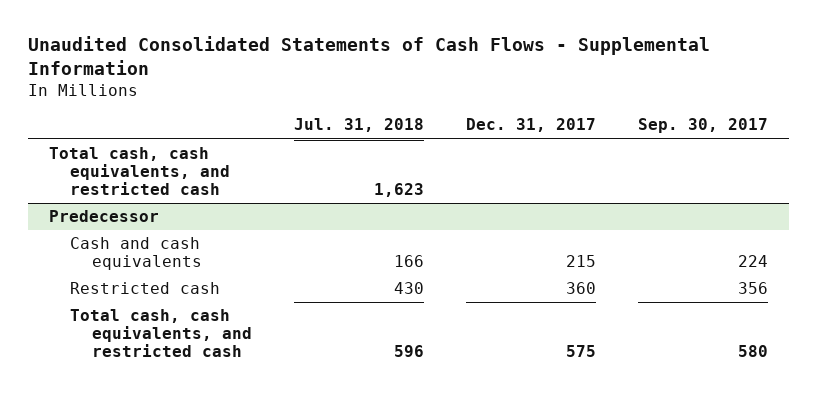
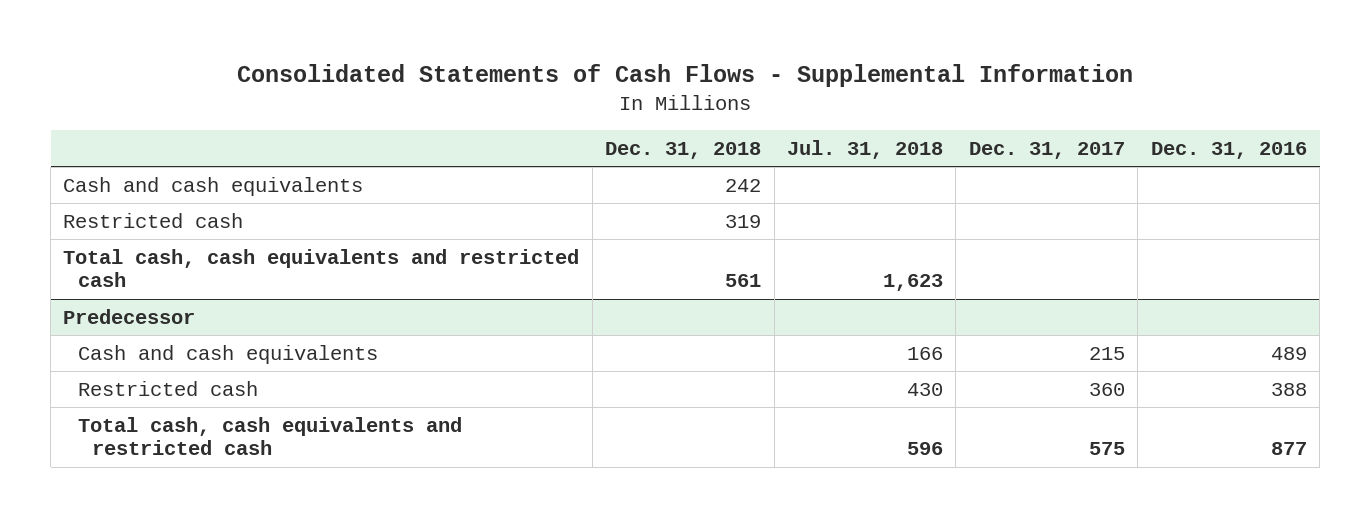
[27,36,710,76] Unaudited Consolidated Statements of Cash Flows - Supplemental Information -> [237,64,1134,88] Consolidated Statements of Cash Flows - Supplemental Information
[638,118,769,134] Sep. 30, 2017 -> none
none -> [605,142,762,160] Dec. 31, 2018
none -> [1150,142,1307,160] Dec. 31, 2016
none -> [63,176,364,196] Cash and cash equivalents
none -> [63,212,244,228] Restricted cash
[48,147,231,195] Total cash, cash equivalents, and restricted cash -> [63,248,580,288] Total cash, cash equivalents and restricted cash
[70,309,252,357] Total cash, cash equivalents, and restricted cash -> [77,416,462,456] Total cash, cash equivalents and restricted cash

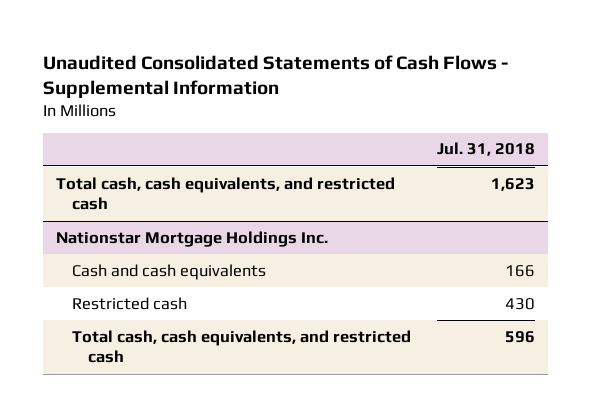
[237,64,1134,88] Consolidated Statements of Cash Flows - Supplemental Information -> [43,54,509,99] Unaudited Consolidated Statements of Cash Flows - Supplemental Information
[605,142,762,160] Dec. 31, 2018 -> none
[968,142,1125,160] Dec. 31, 2017 -> none
[1150,142,1307,160] Dec. 31, 2016 -> none
[63,176,364,196] Cash and cash equivalents -> none
[63,212,244,228] Restricted cash -> none
[63,308,196,324] Predecessor -> none
[63,248,580,288] Total cash, cash equivalents and restricted cash -> [56,176,396,211] Total cash, cash equivalents, and restricted cash
none -> [56,230,329,247] Nationstar Mortgage Holdings Inc.
[77,416,462,456] Total cash, cash equivalents and restricted cash -> [71,329,411,364] Total cash, cash equivalents, and restricted cash

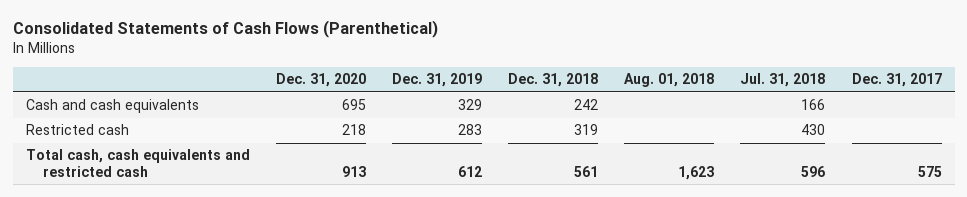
[43,54,509,99] Unaudited Consolidated Statements of Cash Flows - Supplemental Information -> [12,20,438,39] Consolidated Statements of Cash Flows (Parenthetical)
none -> [275,73,366,88] Dec. 31, 2020
none -> [392,73,483,88] Dec. 31, 2019
none -> [508,73,599,88] Dec. 31, 2018
none -> [624,73,715,88] Aug. 01, 2018
none -> [851,73,942,88] Dec. 31, 2017
[56,176,396,211] Total cash, cash equivalents, and restricted cash -> none
[56,230,329,247] Nationstar Mortgage Holdings Inc. -> none
[71,329,411,364] Total cash, cash equivalents, and restricted cash -> [25,149,250,177] Total cash, cash equivalents and restricted cash

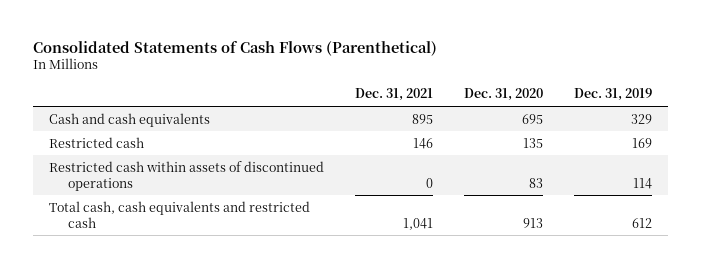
[508,73,599,88] Dec. 31, 2018 -> none
[624,73,715,88] Aug. 01, 2018 -> none
[740,73,826,88] Jul. 31, 2018 -> none
[851,73,942,88] Dec. 31, 2017 -> none
none -> [354,88,433,102] Dec. 31, 2021
[341,124,366,136] 218 -> [522,137,543,148] 135
[458,124,483,136] 283 -> [632,137,653,148] 169
none -> [48,160,324,191] Restricted cash within assets of discontinued operations

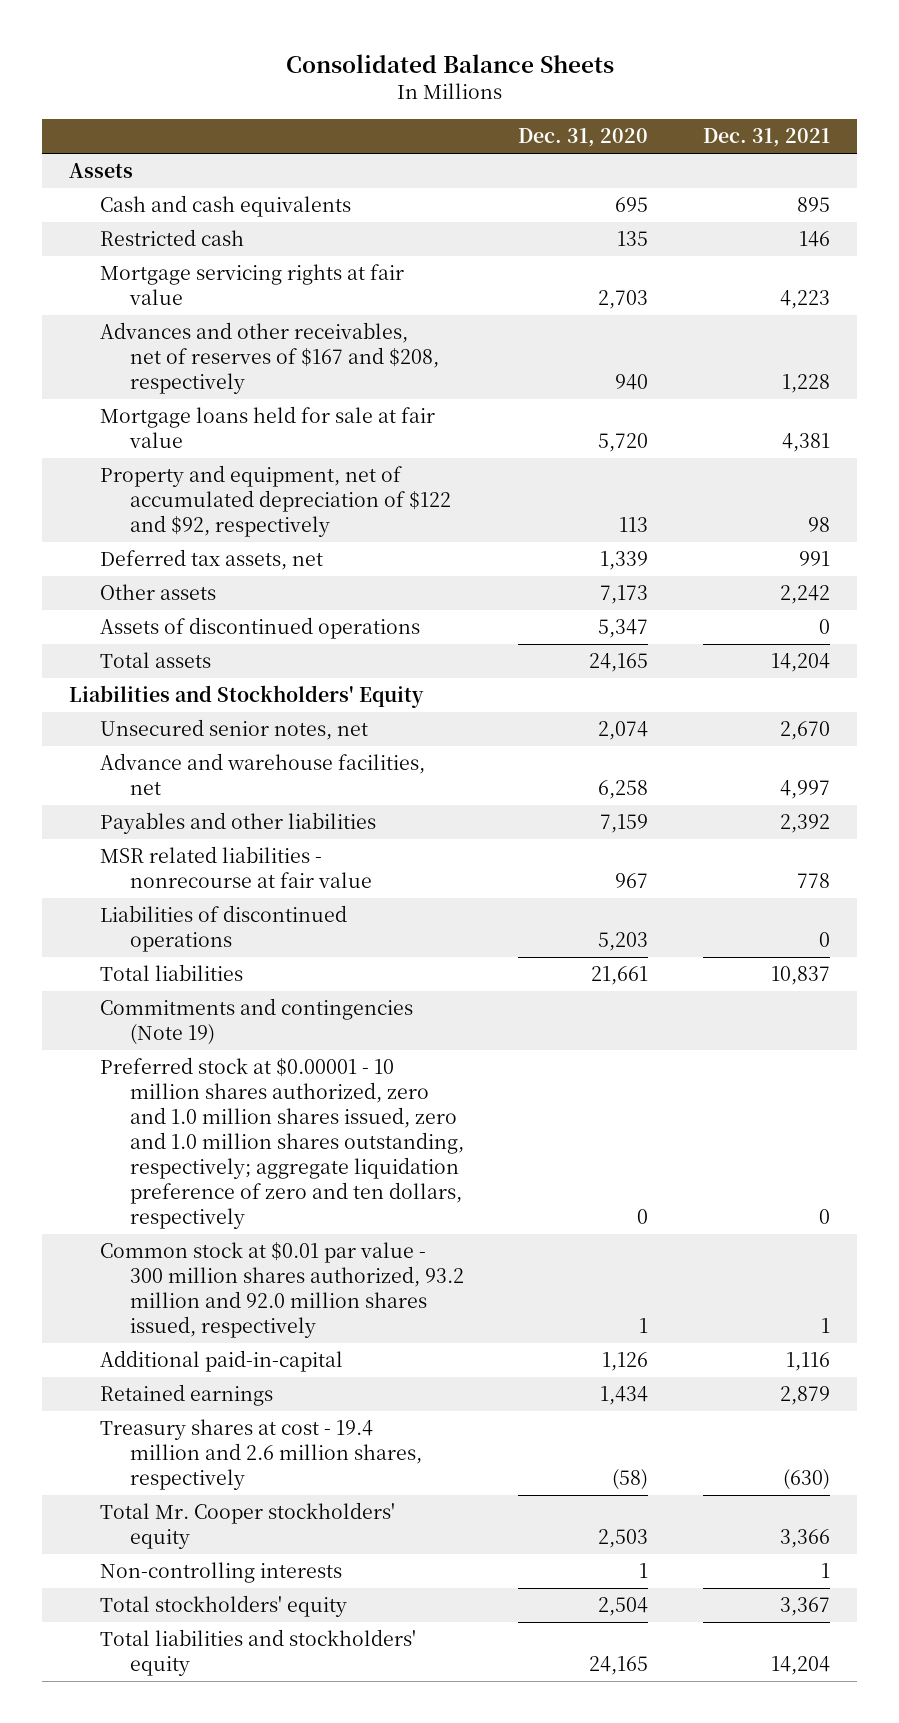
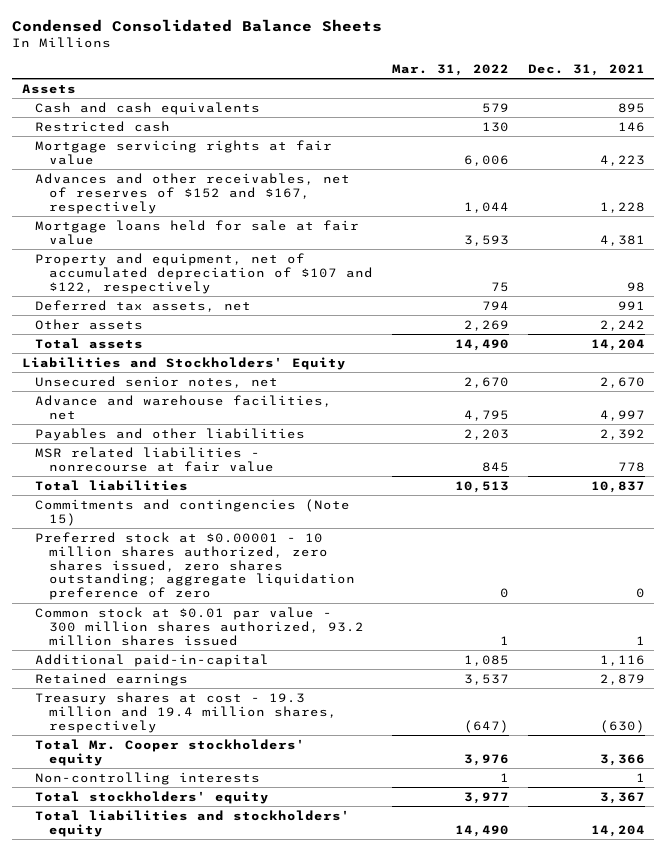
[285,53,614,73] Consolidated Balance Sheets -> [12,18,383,32] Condensed Consolidated Balance Sheets
[518,128,649,148] Dec. 31, 2020 -> none
none -> [391,63,509,76] Mar. 31, 2022
[99,322,439,395] Advances and other receivables, net of reserves of $167 and $208, respectively -> [35,172,351,214] Advances and other receivables, net of reserves of $152 and $167, respectively
[99,465,451,538] Property and equipment, net of accumulated depreciation of $122 and $92, respectively -> [35,252,374,294] Property and equipment, net of accumulated depreciation of $107 and $122, respectively
[99,617,420,640] Assets of discontinued operations -> none
[99,905,347,953] Liabilities of discontinued operations -> none
[99,998,413,1046] Commitments and contingencies (Note 19) -> [35,498,351,526] Commitments and contingencies (Note 15)
[99,1057,464,1229] Preferred stock at $0.00001 - 10 million shares authorized, zero and 1.0 million shares issued, zero and 1.0 million shares outstanding, respectively; aggregate liquidation preference of zero and ten dollars, respectively -> [35,531,356,601] Preferred stock at $0.00001 - 10 million shares authorized, zero shares issued, zero shares outstanding; aggregate liquidation preference of zero
[99,1242,464,1339] Common stock at $0.01 par value - 300 million shares authorized, 93.2 million and 92.0 million shares issued, respectively -> [35,606,365,646] Common stock at $0.01 par value - 300 million shares authorized, 93.2 million shares issued
[99,1419,422,1491] Treasury shares at cost - 19.4 million and 2.6 million shares, respectively -> [35,691,338,733] Treasury shares at cost - 19.3 million and 19.4 million shares, respectively

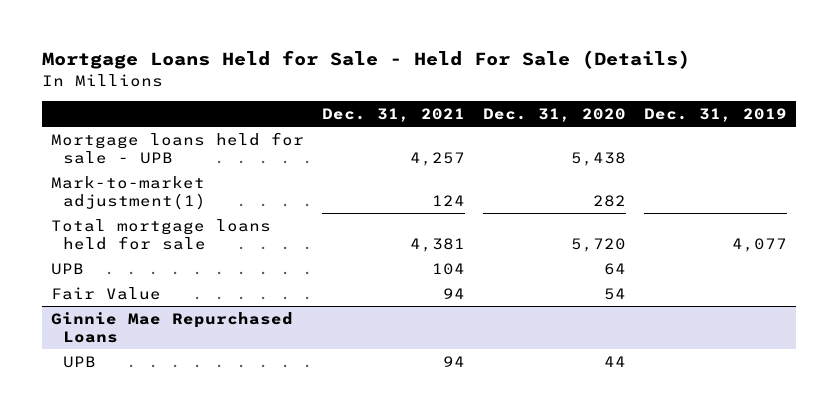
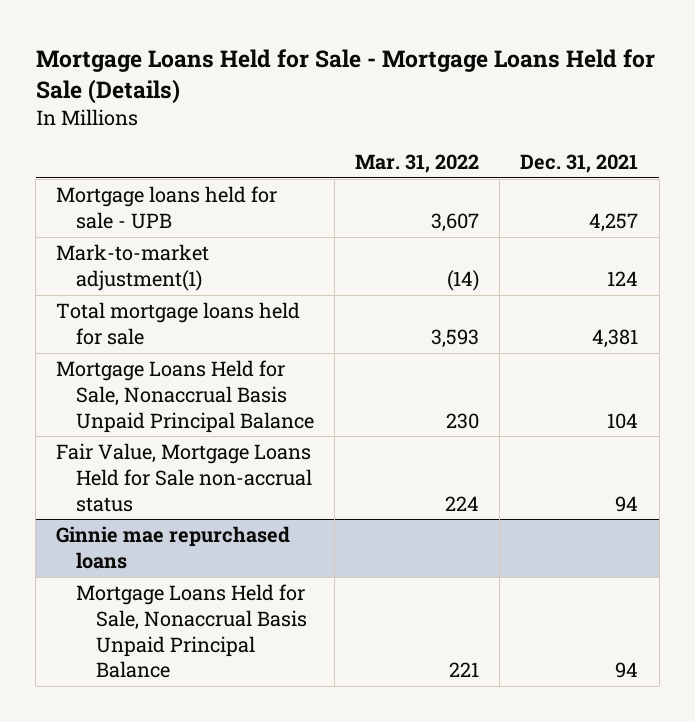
[41,50,690,70] Mortgage Loans Held for Sale - Held For Sale (Details) -> [35,48,655,105] Mortgage Loans Held for Sale - Mortgage Loans Held for Sale (Details)
[482,107,626,122] Dec. 31, 2020 -> none
[644,107,788,122] Dec. 31, 2019 -> none
none -> [355,153,480,173] Mar. 31, 2022
[50,263,84,276] UPB -> [56,360,314,433] Mortgage Loans Held for Sale, Nonaccrual Basis Unpaid Principal Balance
[50,287,161,301] Fair Value -> [56,443,312,512] Fair Value, Mortgage Loans Held for Sale non-accrual status
[50,312,293,343] Ginnie Mae Repurchased Loans -> [56,526,291,569] Ginnie mae repurchased loans
[63,356,97,369] UPB -> [75,584,307,679] Mortgage Loans Held for Sale, Nonaccrual Basis Unpaid Principal Balance

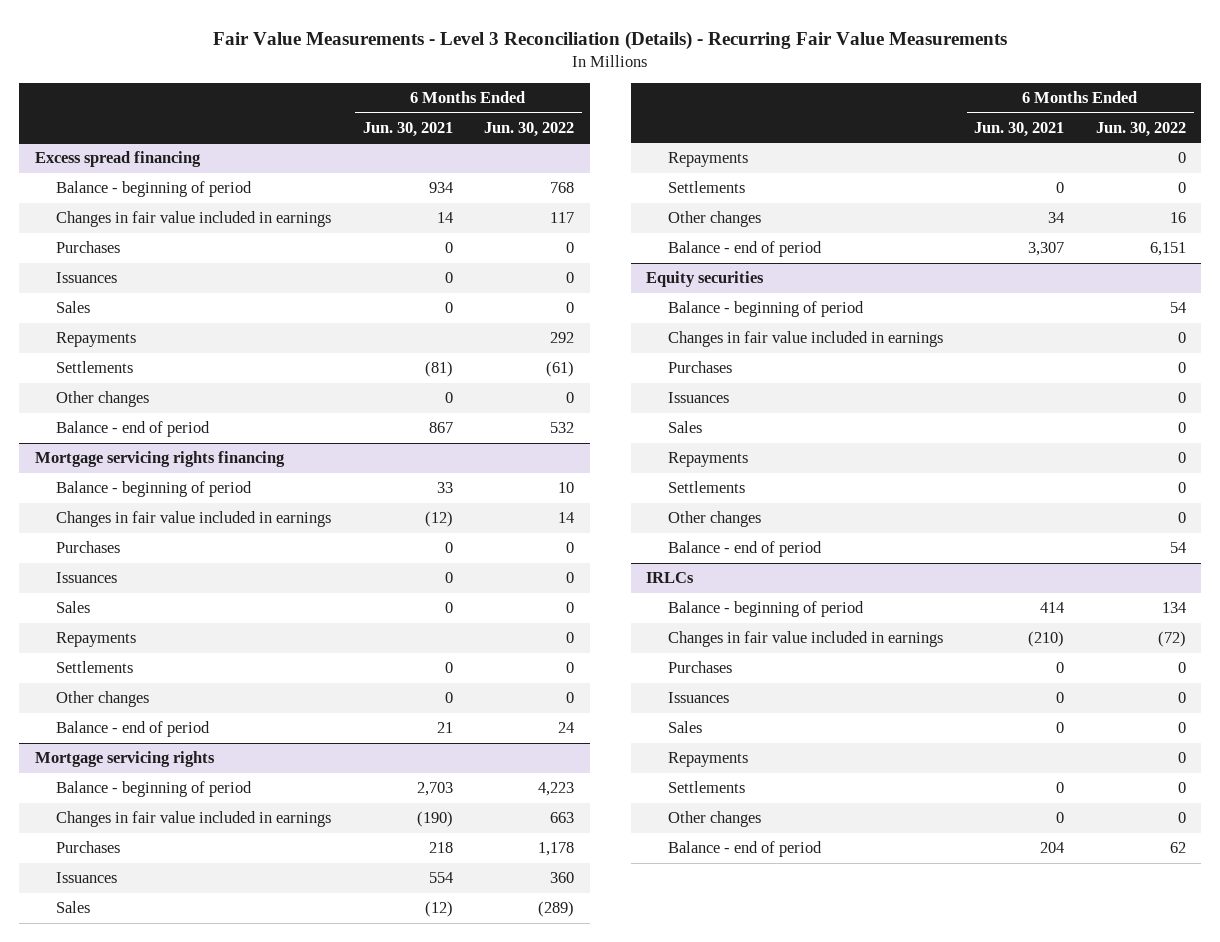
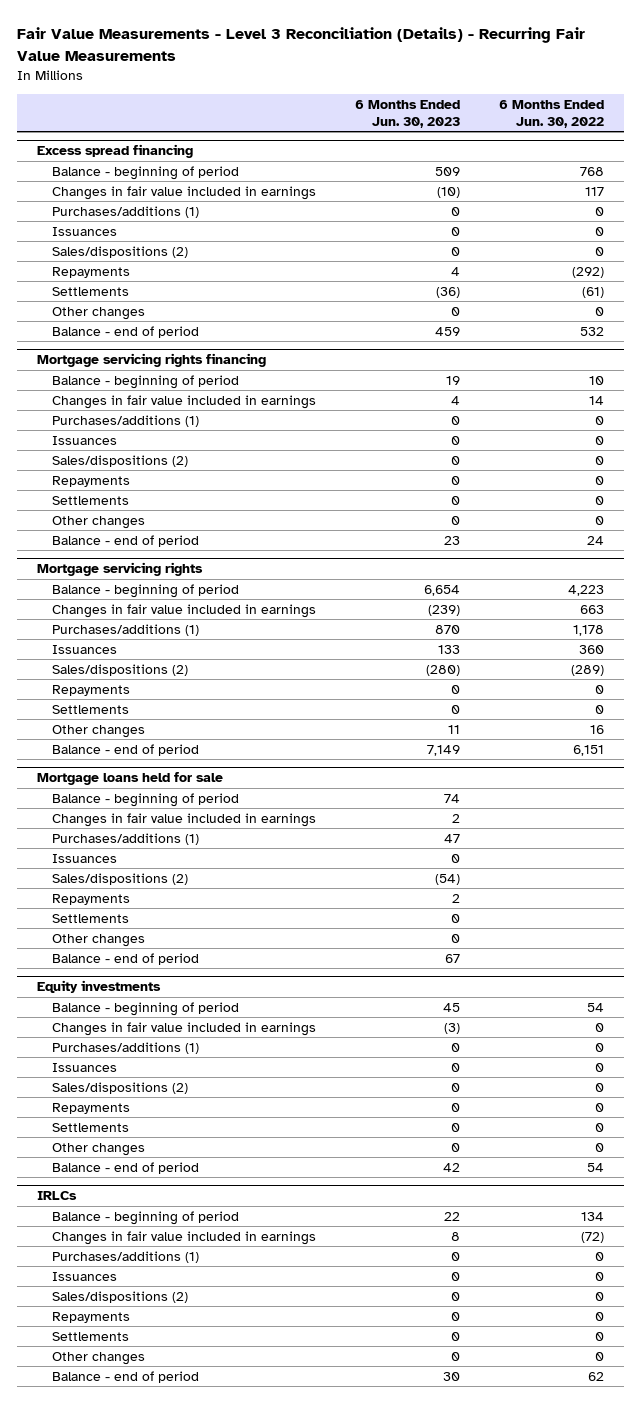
[362,121,453,137] Jun. 30, 2021 -> none
none -> [355,100,461,128] 6 Months Ended Jun. 30, 2023
[56,241,121,254] Purchases -> [52,206,200,219] Purchases/additions (1)
[56,301,91,314] Sales -> [52,246,189,259] Sales/dispositions (2)
[549,332,574,344] 292 -> [572,267,605,279] (292)
[56,541,121,554] Purchases -> [52,415,200,428] Purchases/additions (1)
[56,601,91,614] Sales -> [52,455,189,468] Sales/dispositions (2)
[56,841,121,854] Purchases -> [52,624,200,637] Purchases/additions (1)
[56,901,91,914] Sales -> [52,664,189,677] Sales/dispositions (2)
none -> [36,772,223,786] Mortgage loans held for sale
none -> [52,793,240,808] Balance - beginning of period
none -> [52,813,317,828] Changes in fair value included in earnings
none -> [52,833,200,846] Purchases/additions (1)
none -> [52,854,118,864] Issuances
none -> [52,873,189,886] Sales/dispositions (2)
none -> [52,894,131,906] Repayments
none -> [52,914,130,924] Settlements
none -> [52,934,146,948] Other changes
none -> [52,953,200,966] Balance - end of period
[646,271,765,288] Equity securities -> [36,980,161,994] Equity investments
[668,361,733,374] Purchases -> [52,1042,200,1055] Purchases/additions (1)
[668,421,703,434] Sales -> [52,1082,189,1095] Sales/dispositions (2)
[668,661,733,674] Purchases -> [52,1251,200,1264] Purchases/additions (1)
[668,721,703,734] Sales -> [52,1291,189,1304] Sales/dispositions (2)

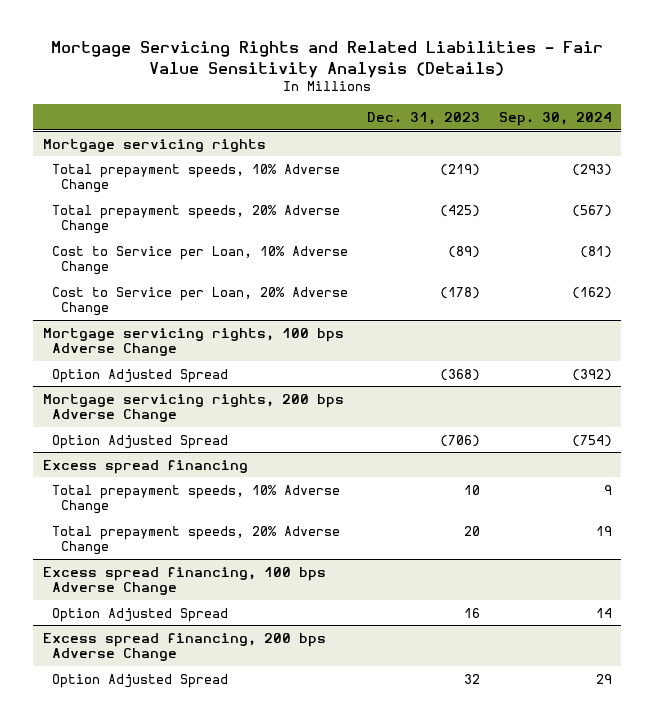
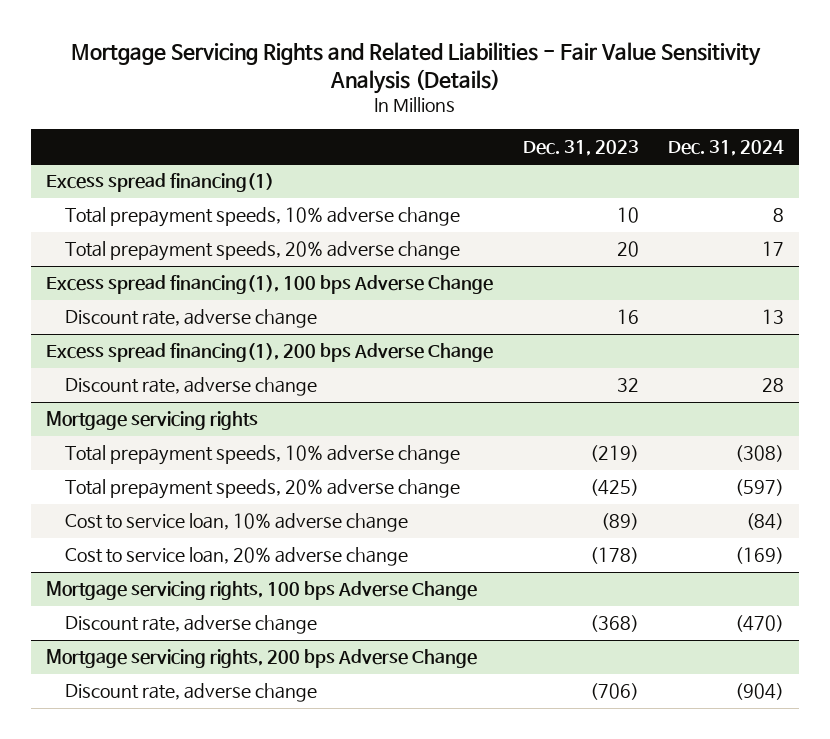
[498,111,612,126] Sep. 30, 2024 -> none
none -> [668,139,785,156] Dec. 31, 2024
none -> [45,173,274,193] Excess spread financing(1)
none -> [65,207,461,228] Total prepayment speeds, 10% adverse change
none -> [65,241,461,262] Total prepayment speeds, 20% adverse change
none -> [45,275,493,295] Excess spread financing(1), 100 bps Adverse Change
none -> [65,309,318,329] Discount rate, adverse change
none -> [45,343,493,363] Excess spread financing(1), 200 bps Adverse Change
none -> [65,377,318,397] Discount rate, adverse change
[51,163,340,193] Total prepayment speeds, 10% Adverse Change -> [65,445,461,466] Total prepayment speeds, 10% adverse change
[51,204,340,234] Total prepayment speeds, 20% Adverse Change -> [65,479,461,500] Total prepayment speeds, 20% adverse change
[51,245,348,275] Cost to Service per Loan, 10% Adverse Change -> [65,513,409,533] Cost to service loan, 10% adverse change
[51,286,348,316] Cost to Service per Loan, 20% Adverse Change -> [65,547,409,567] Cost to service loan, 20% adverse change
[51,368,228,383] Option Adjusted Spread -> [65,615,318,635] Discount rate, adverse change
[42,459,248,474] Excess spread financing -> none
[51,484,340,514] Total prepayment speeds, 10% Adverse Change -> none
[51,525,340,555] Total prepayment speeds, 20% Adverse Change -> none
[42,566,326,595] Excess spread financing, 100 bps Adverse Change -> none
[51,607,228,622] Option Adjusted Spread -> none
[42,632,326,661] Excess spread financing, 200 bps Adverse Change -> none
[51,673,228,688] Option Adjusted Spread -> none
[51,434,228,449] Option Adjusted Spread -> [65,683,318,703] Discount rate, adverse change

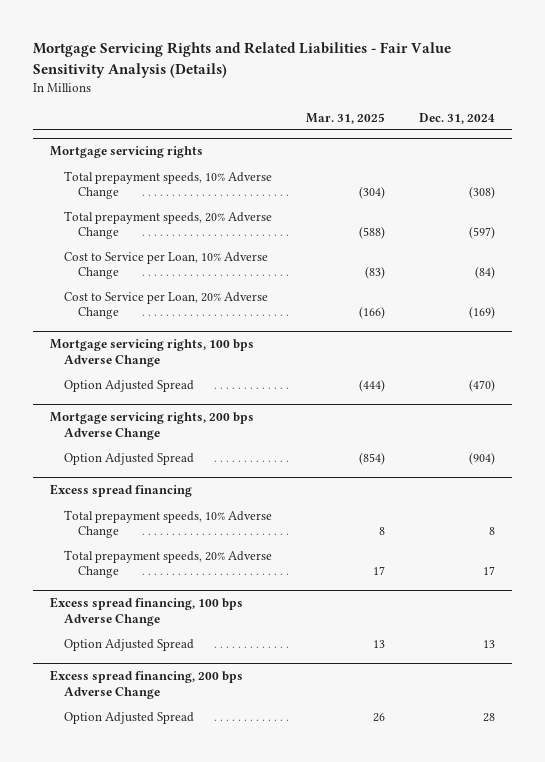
[522,139,639,156] Dec. 31, 2023 -> none
none -> [306,112,386,124] Mar. 31, 2025
[45,173,274,193] Excess spread financing(1) -> none
[65,207,461,228] Total prepayment speeds, 10% adverse change -> none
[65,241,461,262] Total prepayment speeds, 20% adverse change -> none
[45,275,493,295] Excess spread financing(1), 100 bps Adverse Change -> none
[65,309,318,329] Discount rate, adverse change -> none
[45,343,493,363] Excess spread financing(1), 200 bps Adverse Change -> none
[65,377,318,397] Discount rate, adverse change -> none
[65,445,461,466] Total prepayment speeds, 10% adverse change -> [64,170,273,200] Total prepayment speeds, 10% Adverse Change
[65,479,461,500] Total prepayment speeds, 20% adverse change -> [64,210,273,240] Total prepayment speeds, 20% Adverse Change
[65,513,409,533] Cost to service loan, 10% adverse change -> [64,251,269,280] Cost to Service per Loan, 10% Adverse Change
[65,547,409,567] Cost to service loan, 20% adverse change -> [64,291,269,320] Cost to Service per Loan, 20% Adverse Change
[65,615,318,635] Discount rate, adverse change -> [64,379,195,392] Option Adjusted Spread
[65,683,318,703] Discount rate, adverse change -> [64,452,195,465] Option Adjusted Spread
none -> [50,484,193,498] Excess spread financing
none -> [64,509,273,539] Total prepayment speeds, 10% Adverse Change
none -> [64,549,273,579] Total prepayment speeds, 20% Adverse Change
none -> [50,597,244,626] Excess spread financing, 100 bps Adverse Change
none -> [64,638,195,651] Option Adjusted Spread
none -> [50,670,244,699] Excess spread financing, 200 bps Adverse Change
none -> [64,711,195,724] Option Adjusted Spread

